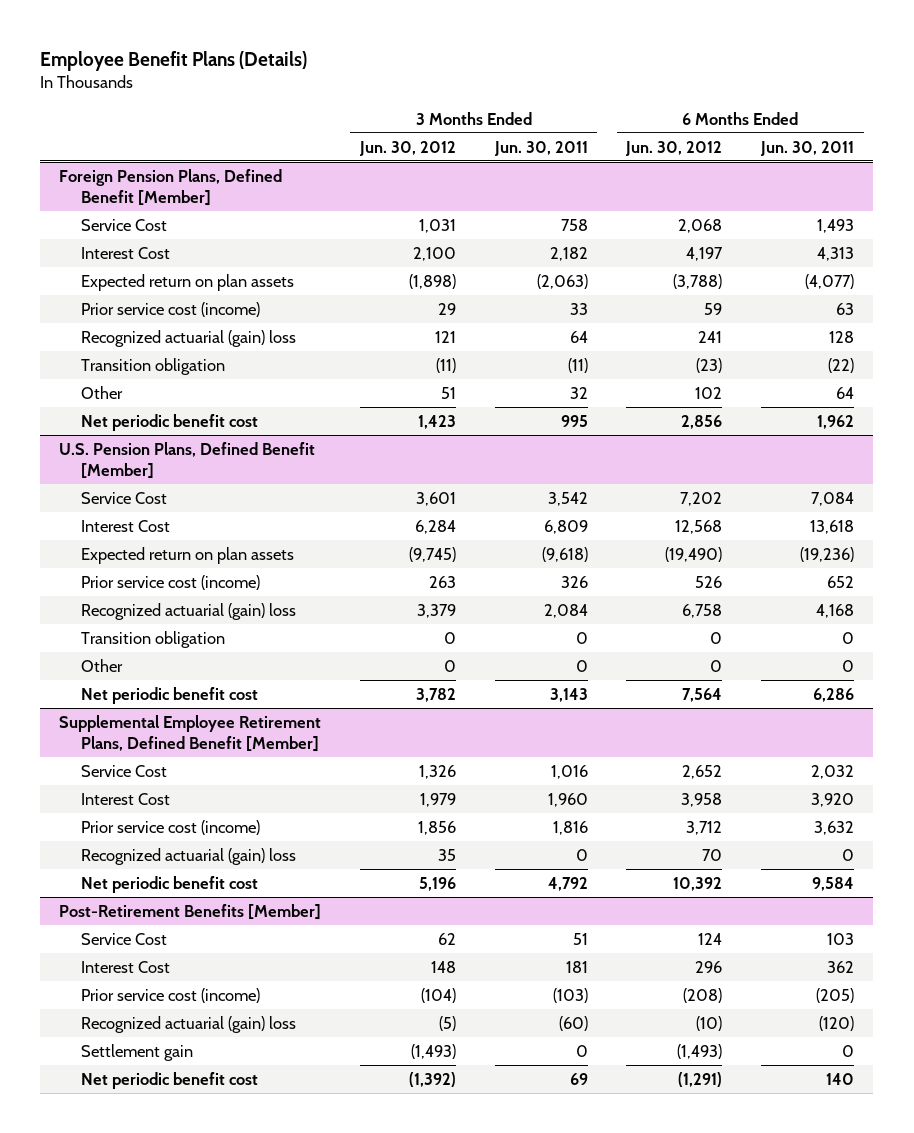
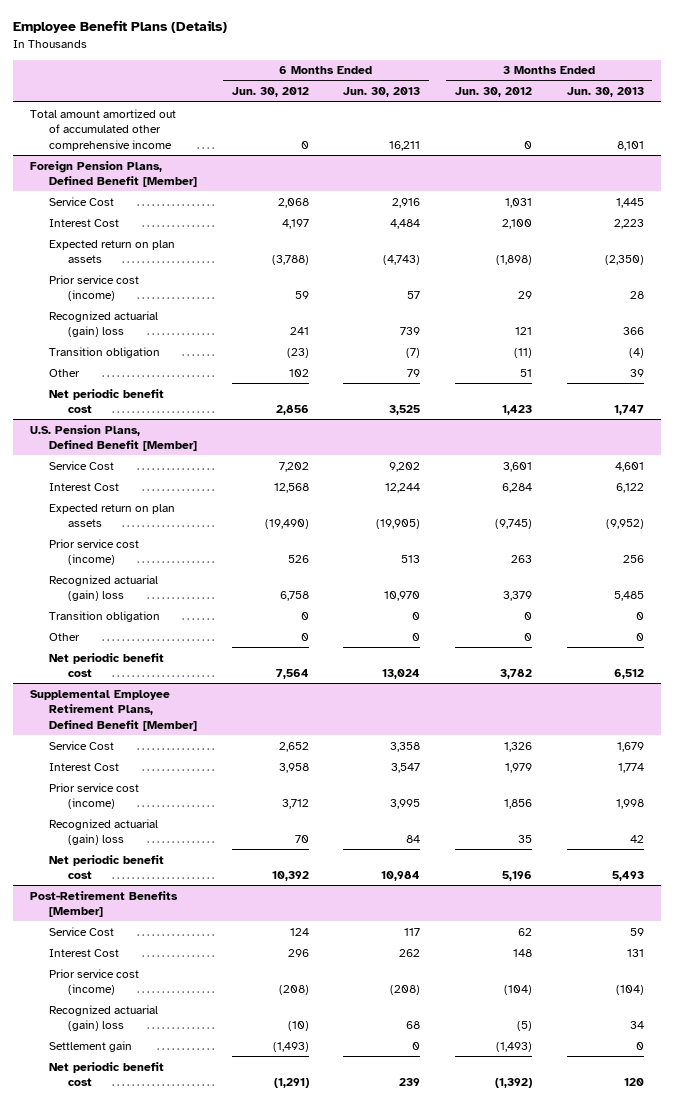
[493,140,588,156] Jun. 30, 2011 -> none
[760,140,855,156] Jun. 30, 2011 -> none
none -> [343,87,421,98] Jun. 30, 2013
none -> [566,87,644,98] Jun. 30, 2013
none -> [30,108,177,151] Total amount amortized out of accumulated other comprehensive income

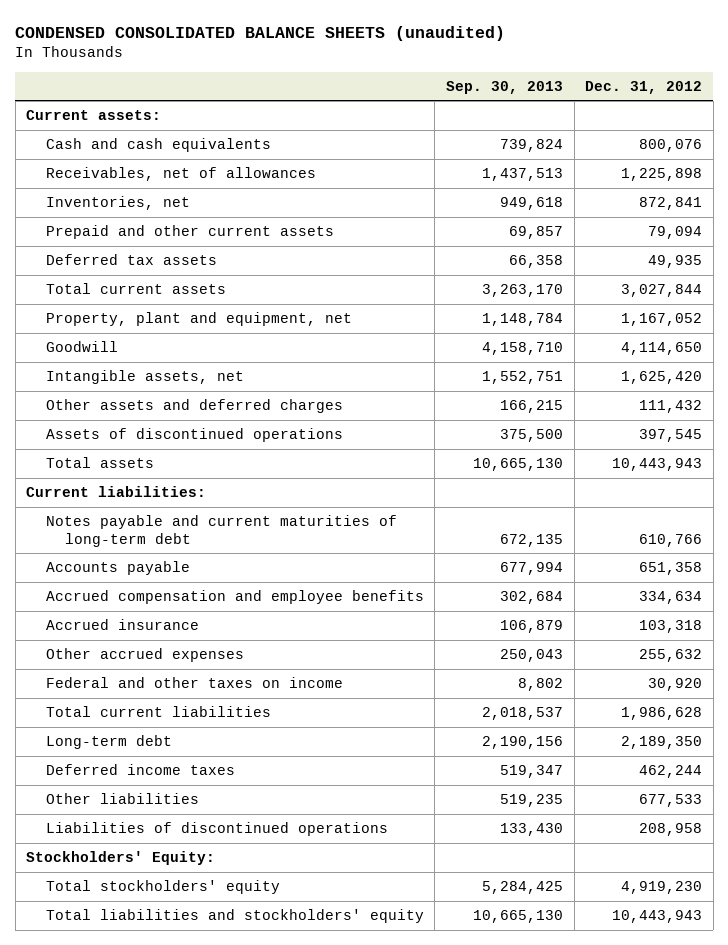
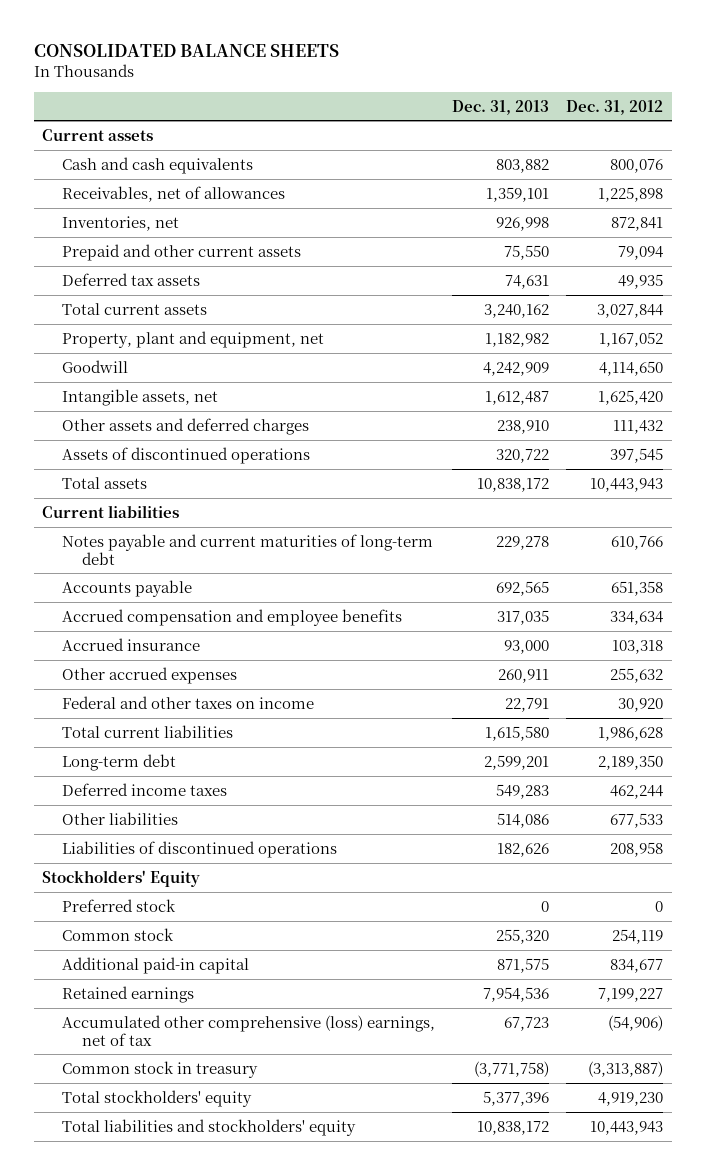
[15,25,506,41] CONDENSED CONSOLIDATED BALANCE SHEETS (unaudited) -> [33,43,339,57] CONSOLIDATED BALANCE SHEETS
[445,80,563,94] Sep. 30, 2013 -> none
none -> [452,99,550,115] Dec. 31, 2013
[26,110,162,121] Current assets: -> [42,128,154,141] Current assets
[26,486,207,498] Current liabilities: -> [42,504,180,518] Current liabilities
[26,851,216,866] Stockholders' Equity: -> [42,869,201,887] Stockholders' Equity
none -> [62,898,177,912] Preferred stock
none -> [62,927,175,941] Common stock
none -> [62,956,250,974] Additional paid-in capital
none -> [62,985,195,1003] Retained earnings
none -> [62,1014,436,1046] Accumulated other comprehensive (loss) earnings, net of tax
none -> [62,1060,259,1078] Common stock in treasury

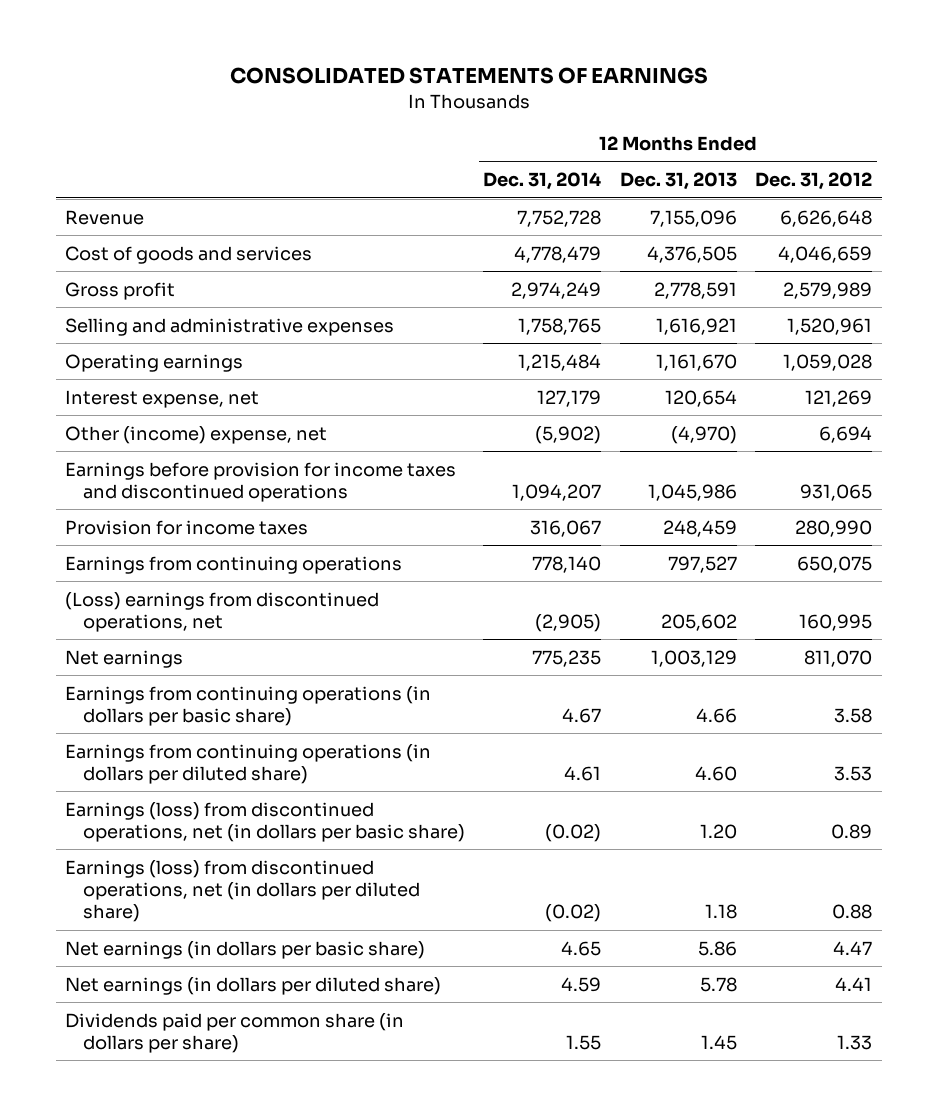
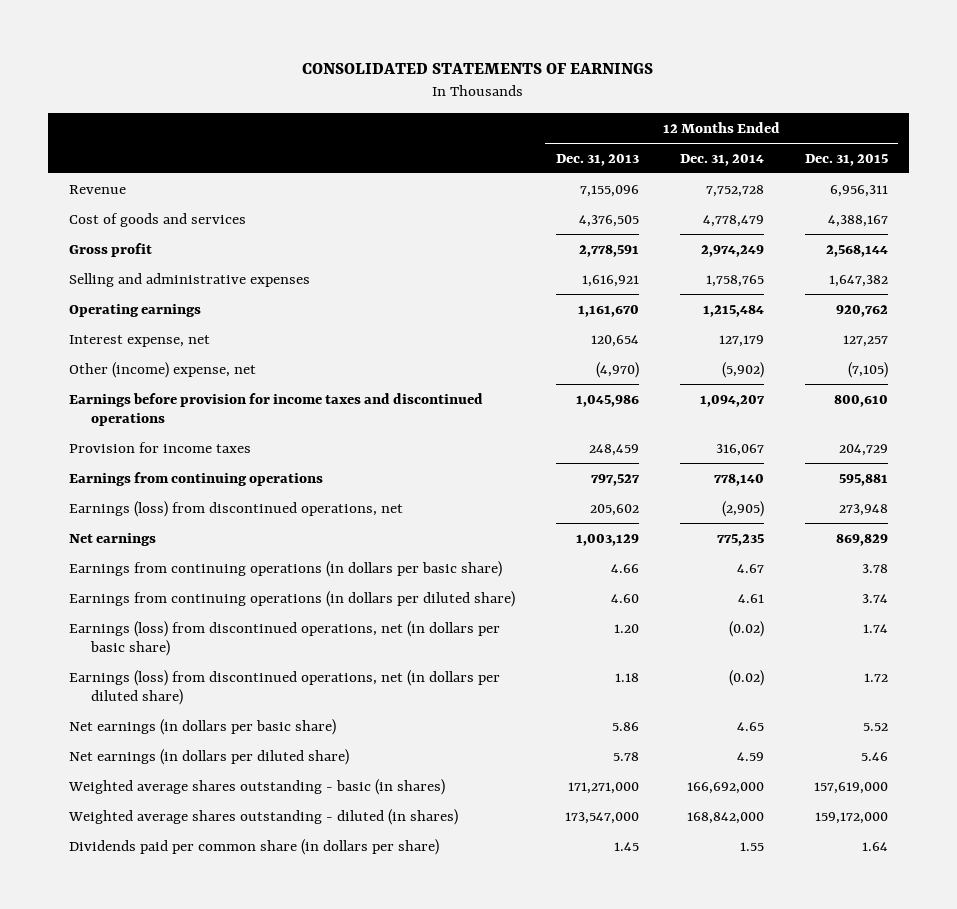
[755,172,873,191] Dec. 31, 2012 -> none
none -> [805,153,889,166] Dec. 31, 2015
[64,591,379,632] (Loss) earnings from discontinued operations, net -> [68,500,403,517] Earnings (loss) from discontinued operations, net
none -> [67,778,445,795] Weighted average shares outstanding - basic (in shares)
none -> [67,808,458,825] Weighted average shares outstanding - diluted (in shares)

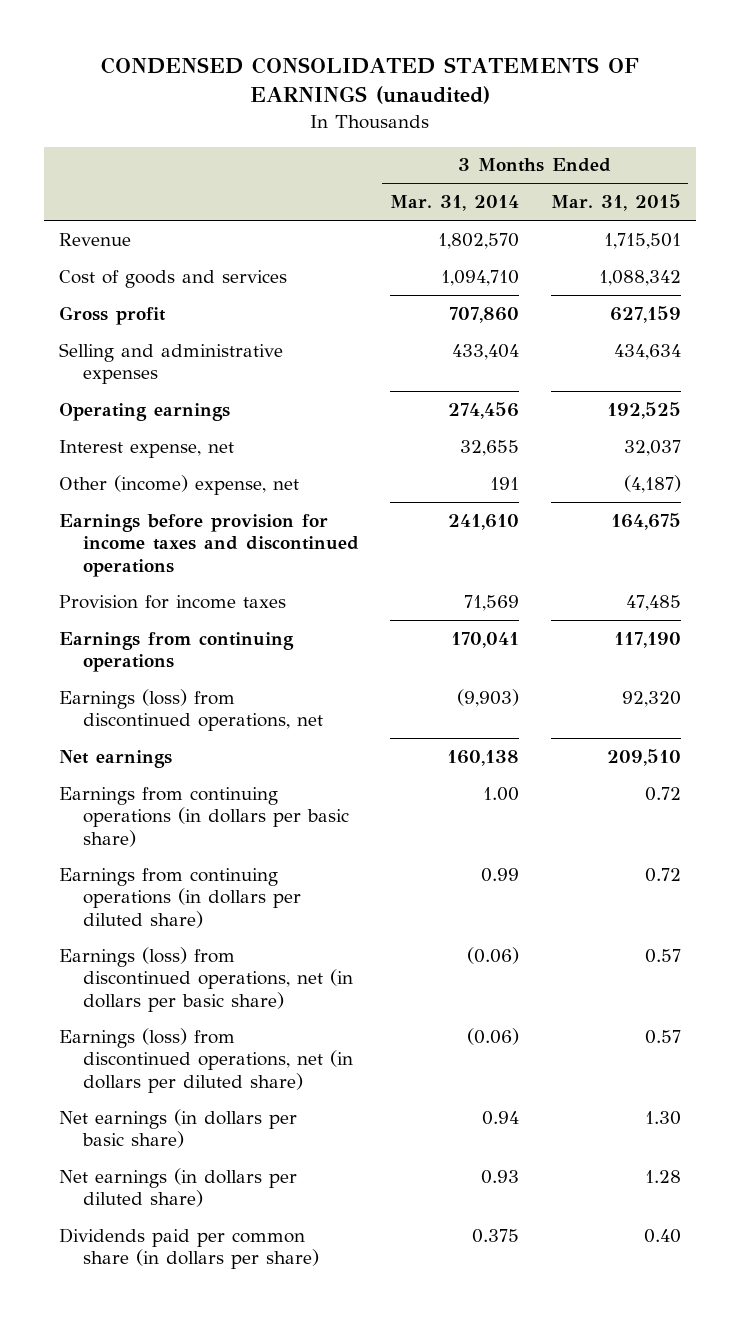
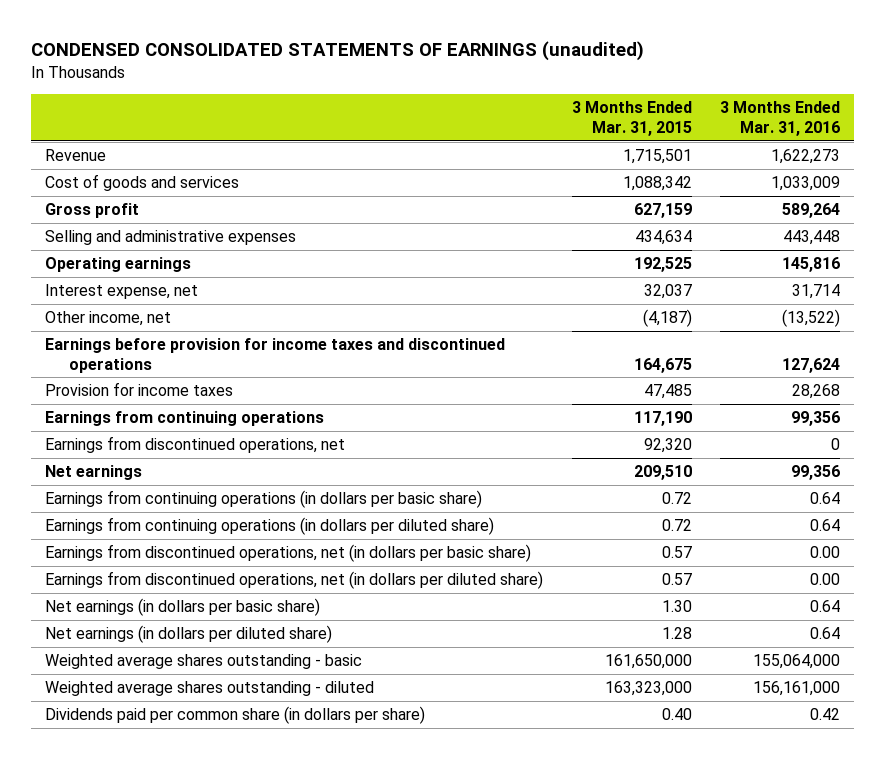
[390,195,520,212] Mar. 31, 2014 -> none
none -> [720,101,841,137] 3 Months Ended Mar. 31, 2016
[59,474,300,495] Other (income) expense, net -> [45,311,172,327] Other income, net
[59,688,323,732] Earnings (loss) from discontinued operations, net -> [45,436,346,454] Earnings from discontinued operations, net
[59,946,353,1012] Earnings (loss) from discontinued operations, net (in dollars per basic share) -> [45,544,532,563] Earnings from discontinued operations, net (in dollars per basic share)
[59,1027,353,1093] Earnings (loss) from discontinued operations, net (in dollars per diluted share) -> [45,571,544,590] Earnings from discontinued operations, net (in dollars per diluted share)
none -> [45,654,363,670] Weighted average shares outstanding - basic
none -> [45,681,375,697] Weighted average shares outstanding - diluted

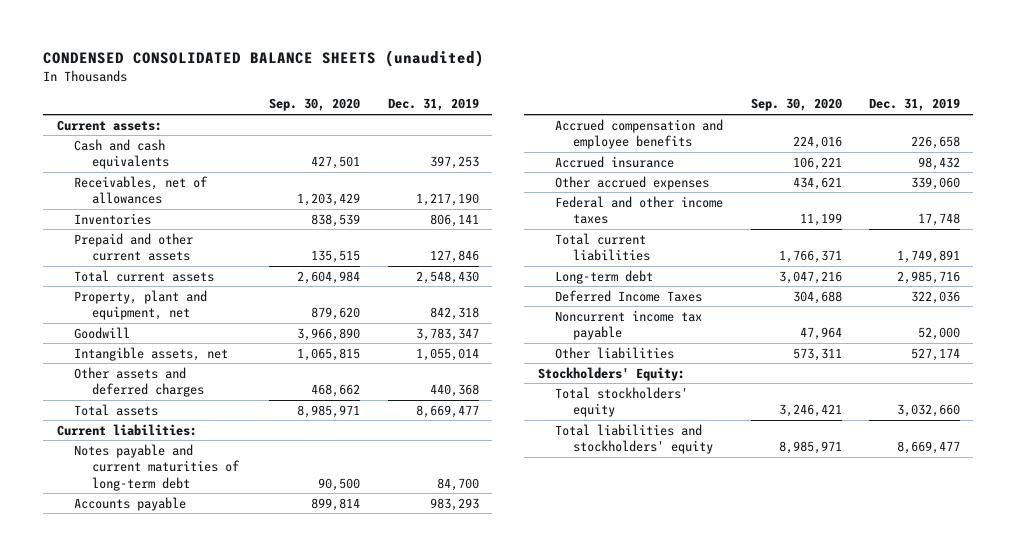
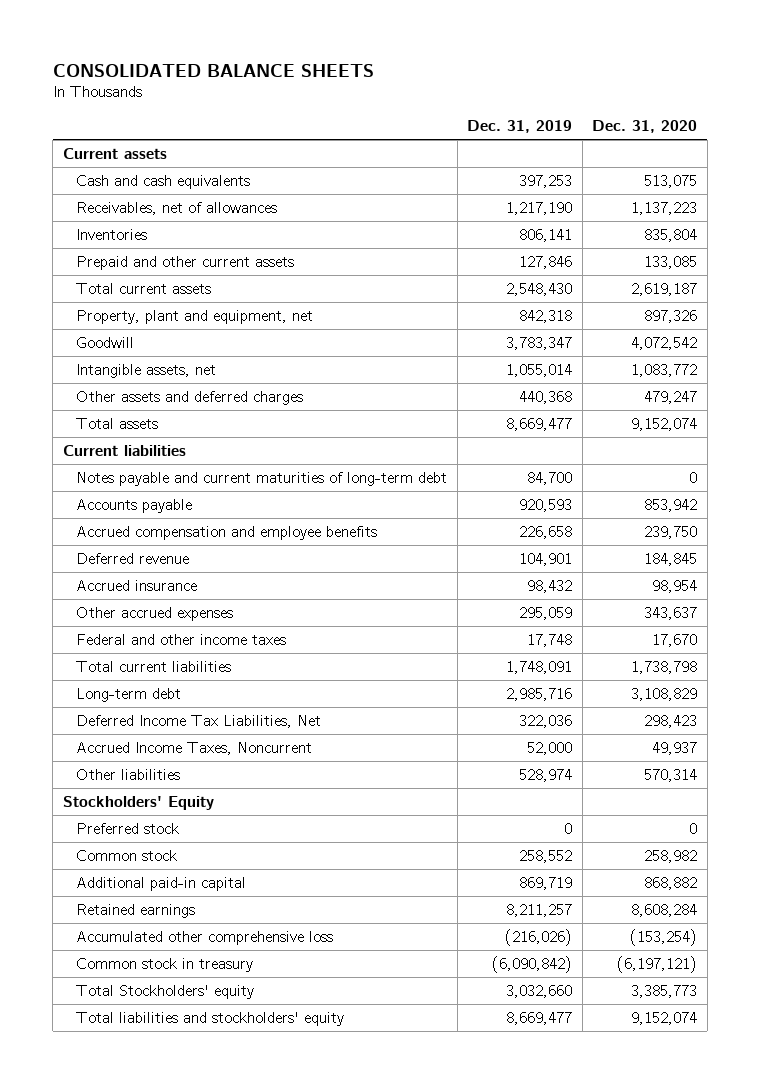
[43,50,485,68] CONDENSED CONSOLIDATED BALANCE SHEETS (unaudited) -> [52,63,374,77] CONSOLIDATED BALANCE SHEETS
[269,98,361,112] Sep. 30, 2020 -> none
none -> [592,120,698,134] Dec. 31, 2020
[56,119,162,131] Current assets: -> [63,147,168,159] Current assets
[56,423,197,436] Current liabilities: -> [63,444,187,456] Current liabilities
[429,497,479,511] 983,293 -> [519,498,573,512] 920,593
none -> [76,552,190,564] Deferred revenue
[910,176,960,190] 339,060 -> [519,606,573,620] 295,059
[896,250,960,264] 1,749,891 -> [506,660,573,674] 1,748,091
[555,289,703,302] Deferred Income Taxes -> [76,714,322,728] Deferred Income Tax Liabilities, Net
[555,309,703,341] Noncurrent income tax payable -> [76,741,313,755] Accrued Income Taxes, Noncurrent
[910,347,960,361] 527,174 -> [519,768,573,782] 528,974
[538,366,686,381] Stockholders' Equity: -> [63,795,215,810] Stockholders' Equity
none -> [76,822,180,834] Preferred stock
none -> [76,849,178,861] Common stock
none -> [76,876,247,891] Additional paid-in capital
none -> [76,903,196,918] Retained earnings
none -> [76,930,334,945] Accumulated other comprehensive loss
none -> [76,957,254,972] Common stock in treasury
[555,386,689,418] Total stockholders' equity -> [76,984,255,999] Total Stockholders' equity

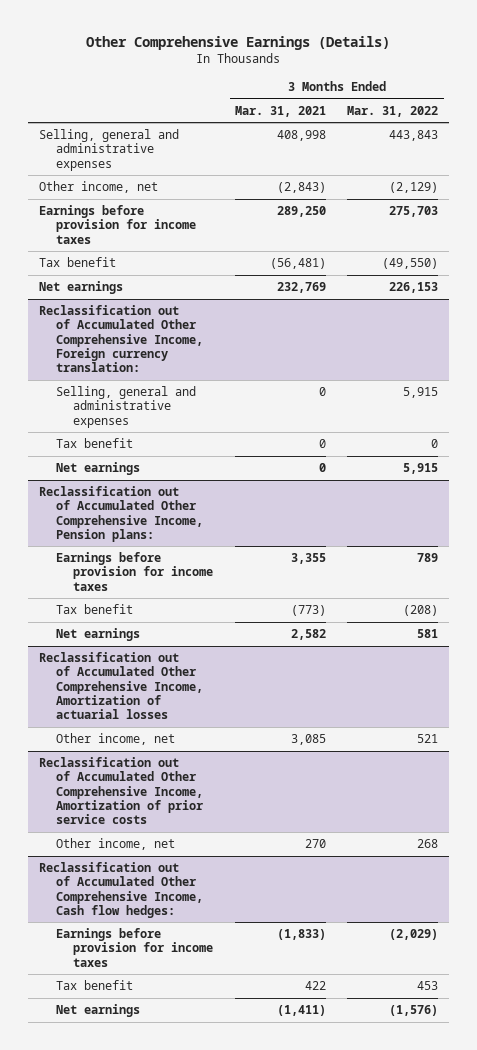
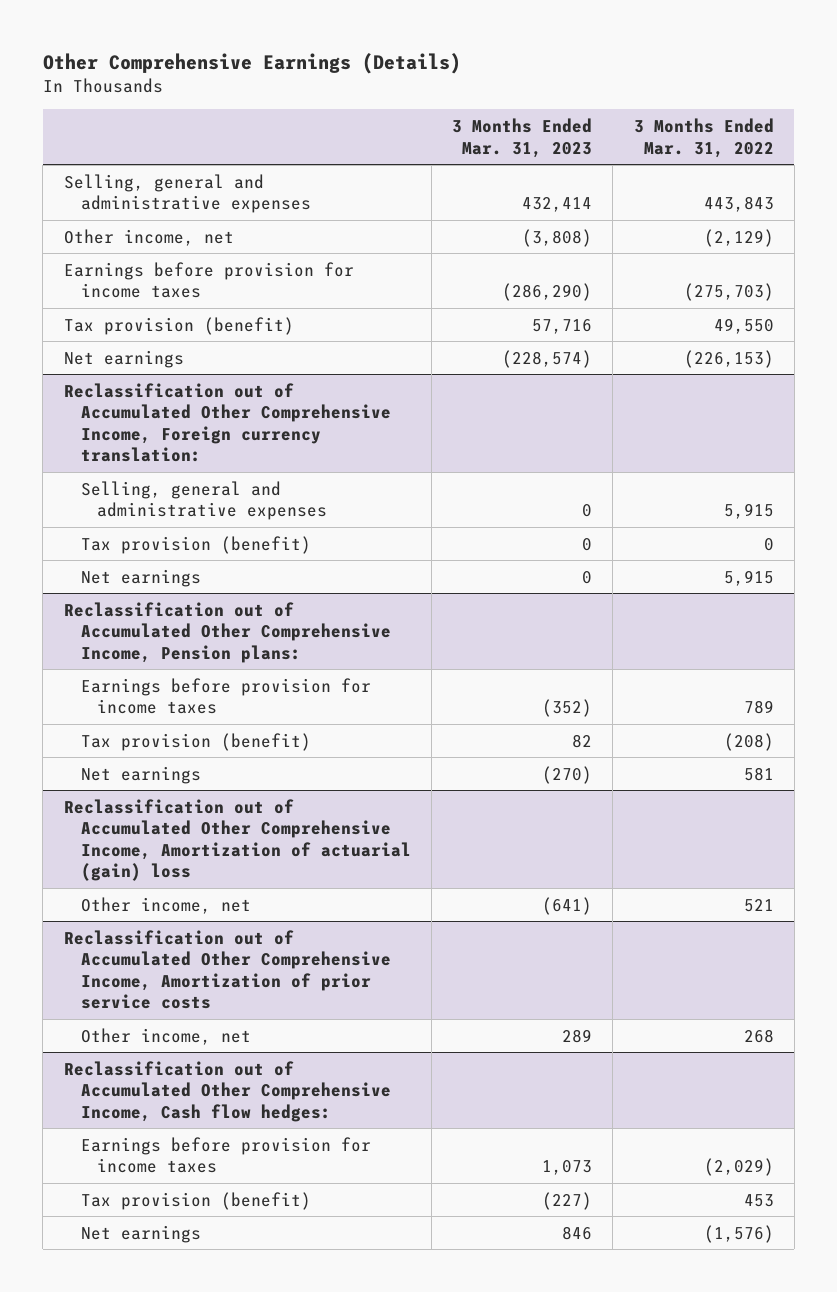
[234,105,326,117] Mar. 31, 2021 -> none
none -> [452,118,593,158] 3 Months Ended Mar. 31, 2023
[389,206,439,218] 275,703 -> [683,283,774,302] (275,703)
[38,257,116,268] Tax benefit -> [63,316,294,335] Tax provision (benefit)
[382,258,439,270] (49,550) -> [713,317,774,334] 49,550
[389,282,439,294] 226,153 -> [683,349,774,368] (226,153)
[56,438,134,449] Tax benefit -> [80,535,311,554] Tax provision (benefit)
[56,604,134,615] Tax benefit -> [80,732,311,751] Tax provision (benefit)
[38,652,204,720] Reclassification out of Accumulated Other Comprehensive Income, Amortization of actuarial losses -> [63,798,411,882] Reclassification out of Accumulated Other Comprehensive Income, Amortization of actuarial (gain) loss
[56,980,134,991] Tax benefit -> [80,1191,311,1210] Tax provision (benefit)

